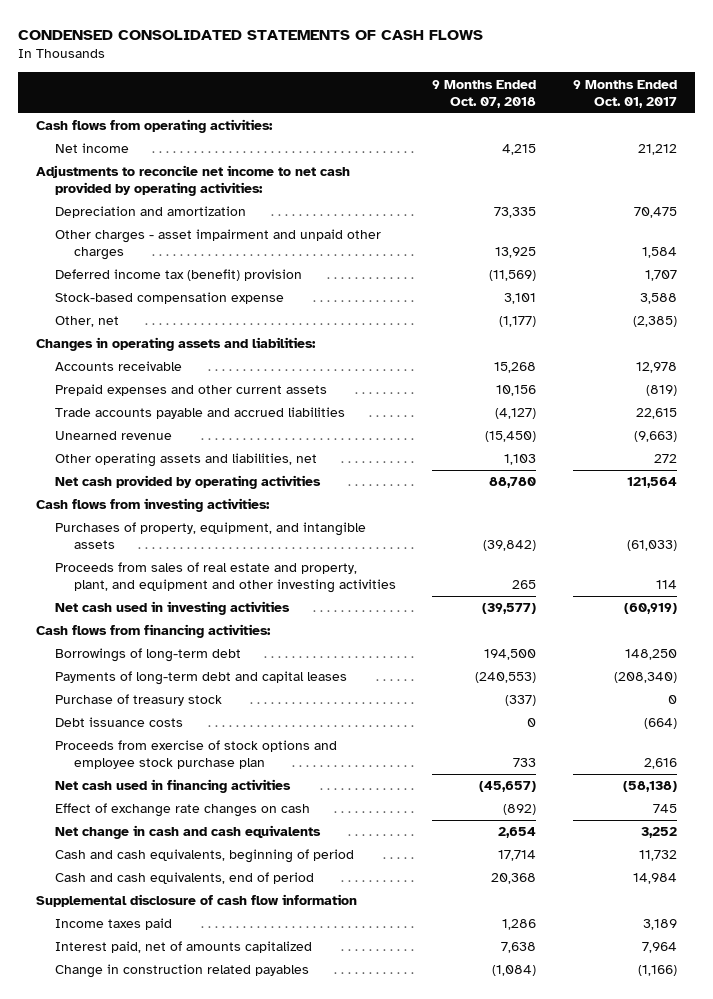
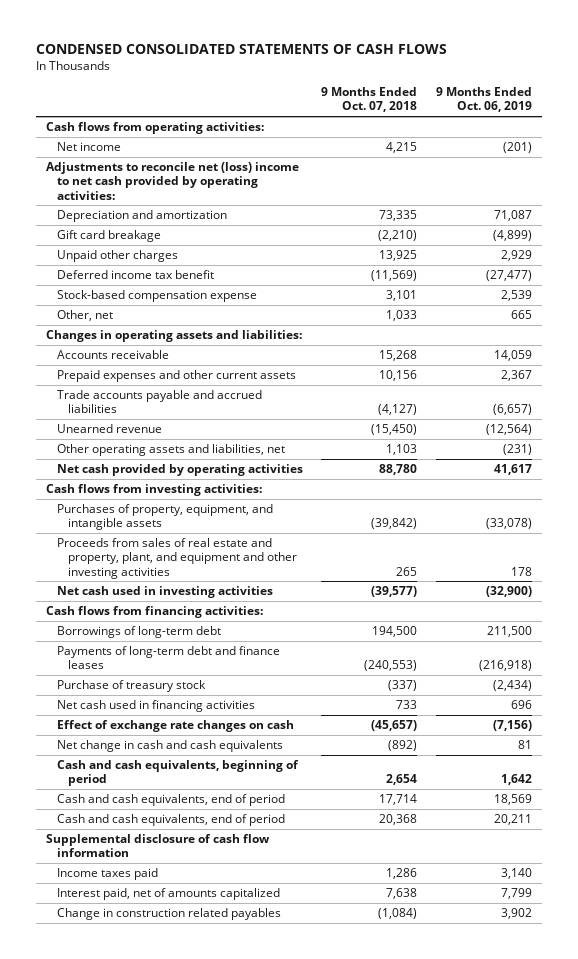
[572,79,677,108] 9 Months Ended Oct. 01, 2017 -> none
none -> [436,87,533,113] 9 Months Ended Oct. 06, 2019
[36,165,351,197] Adjustments to reconcile net income to net cash provided by operating activities: -> [45,162,299,200] Adjustments to reconcile net (loss) income to net cash provided by operating activities:
none -> [56,230,161,243] Gift card breakage
[55,229,382,261] Other charges - asset impairment and unpaid other charges -> [56,250,178,263] Unpaid other charges
[55,269,303,282] Deferred income tax (benefit) provision -> [56,270,214,280] Deferred income tax benefit
[499,316,537,328] (1,177) -> [386,310,418,322] 1,033
[55,671,348,686] Payments of long-term debt and capital leases -> [56,646,280,670] Payments of long-term debt and finance leases
[55,717,184,728] Debt issuance costs -> none
[55,803,311,818] Effect of exchange rate changes on cash -> none
[55,740,338,770] Proceeds from exercise of stock options and employee stock purchase plan -> [56,700,255,713] Net cash used in financing activities
[55,779,292,794] Net cash used in financing activities -> [56,720,294,733] Effect of exchange rate changes on cash
[498,827,537,839] 2,654 -> [388,740,418,752] (892)
[498,850,537,862] 17,714 -> [386,774,418,786] 2,654
none -> [56,794,285,807] Cash and cash equivalents, end of period

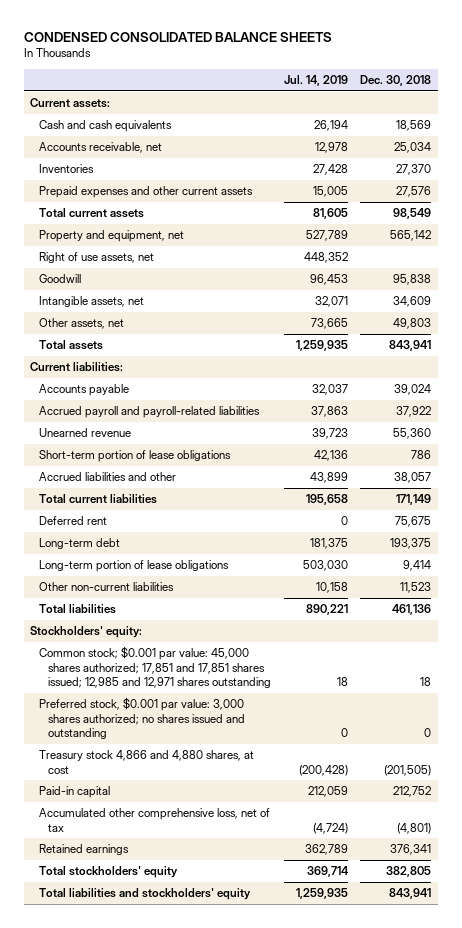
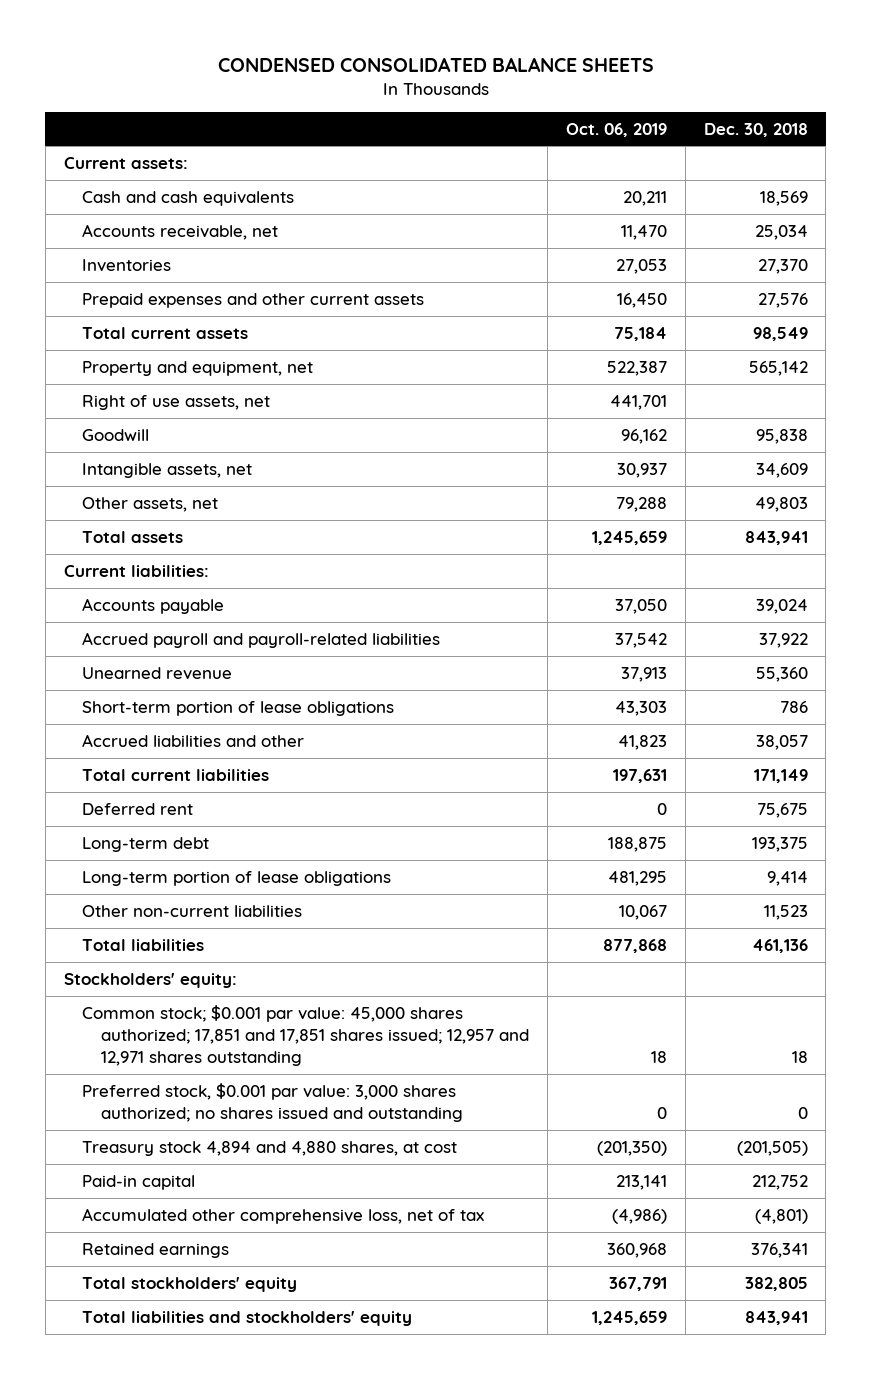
[283,75,348,87] Jul. 14, 2019 -> none
none -> [565,122,667,137] Oct. 06, 2019
[39,646,272,688] Common stock; $0.001 par value: 45,000 shares authorized; 17,851 and 17,851 shares issued; 12,985 and 12,971 shares outstanding -> [82,1005,530,1066] Common stock; $0.001 par value: 45,000 shares authorized; 17,851 and 17,851 shares issued; 12,957 and 12,971 shares outstanding
[39,750,255,774] Treasury stock 4,866 and 4,880 shares, at cost -> [82,1141,458,1157] Treasury stock 4,894 and 4,880 shares, at cost

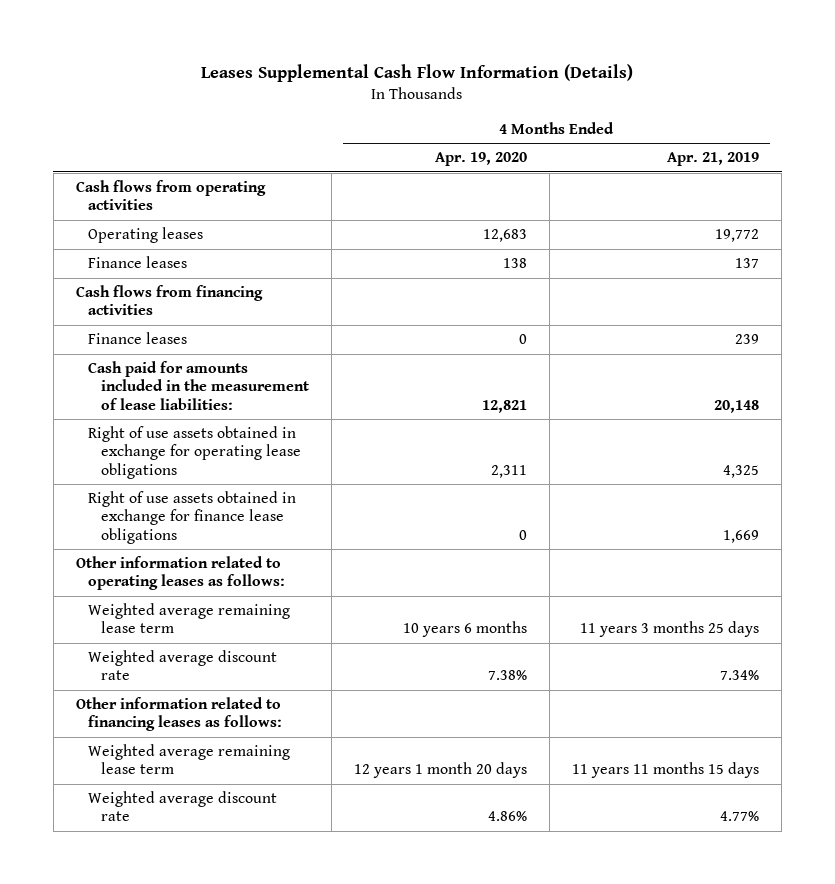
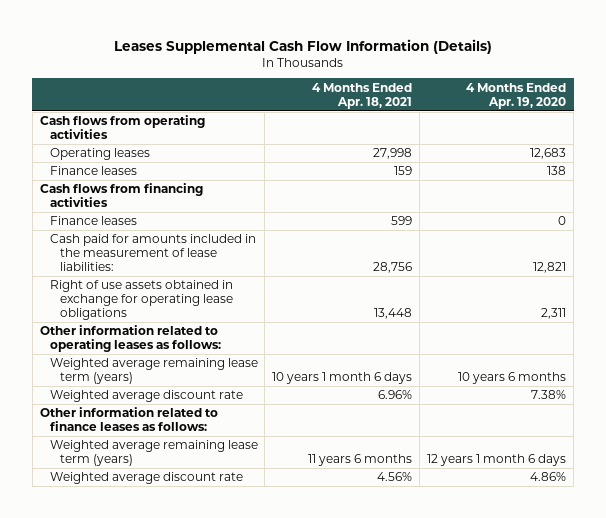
[667,152,760,167] Apr. 21, 2019 -> none
none -> [312,82,413,109] 4 Months Ended Apr. 18, 2021
[88,491,297,544] Right of use assets obtained in exchange for finance lease obligations -> none
[88,603,291,634] Weighted average remaining lease term -> [49,358,258,385] Weighted average remaining lease term (years)
[75,697,283,732] Other information related to financing leases as follows: -> [39,407,218,432] Other information related to finance leases as follows:
[88,744,291,775] Weighted average remaining lease term -> [49,440,258,467] Weighted average remaining lease term (years)
[353,762,527,779] 12 years 1 month 20 days -> [427,454,567,467] 12 years 1 month 6 days

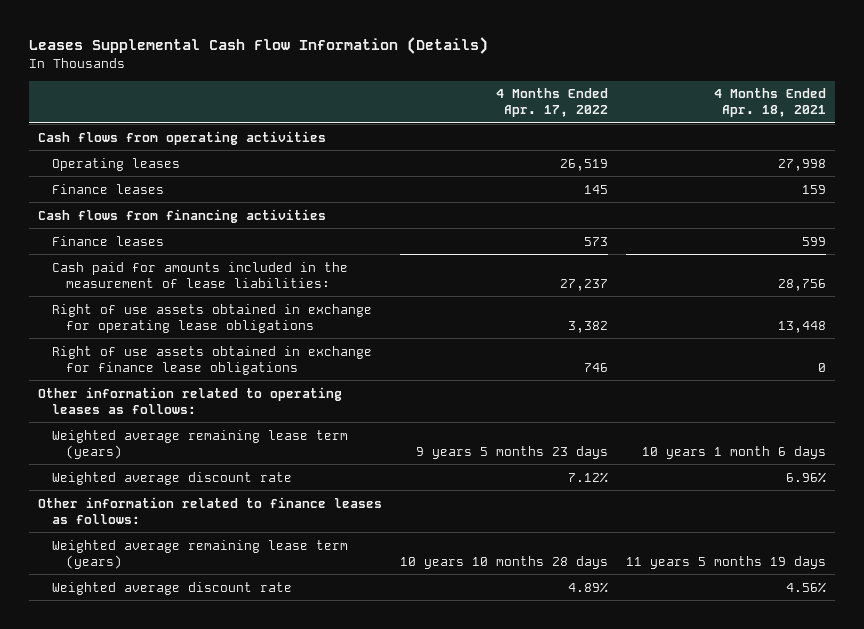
[466,82,567,109] 4 Months Ended Apr. 19, 2020 -> none
none -> [496,88,609,118] 4 Months Ended Apr. 17, 2022
none -> [52,345,373,375] Right of use assets obtained in exchange for finance lease obligations
[308,454,413,467] 11 years 6 months -> [626,555,827,569] 11 years 5 months 19 days

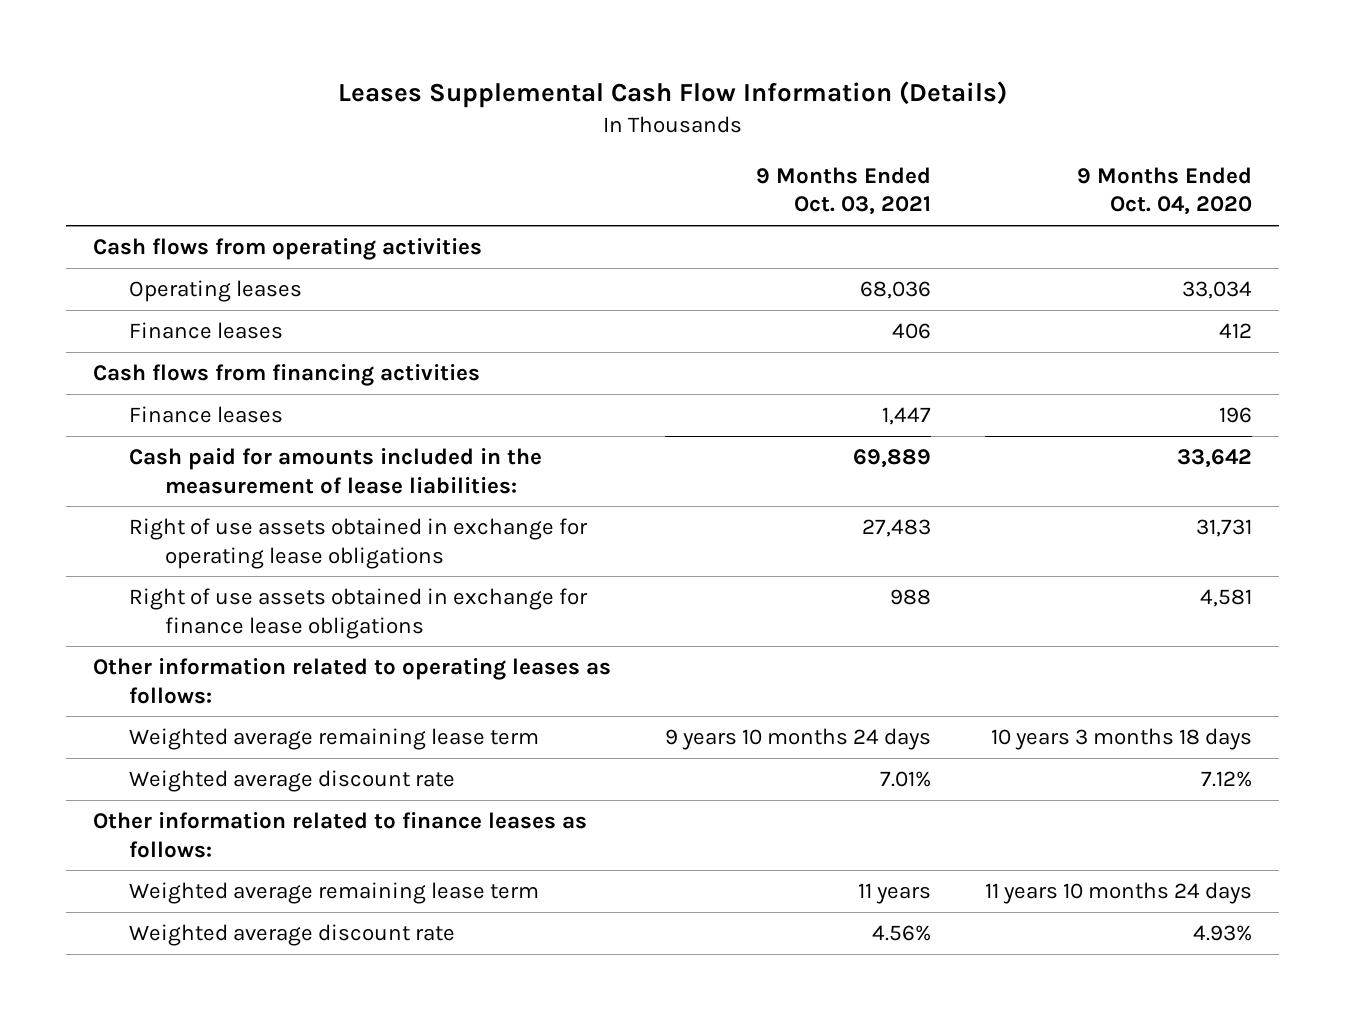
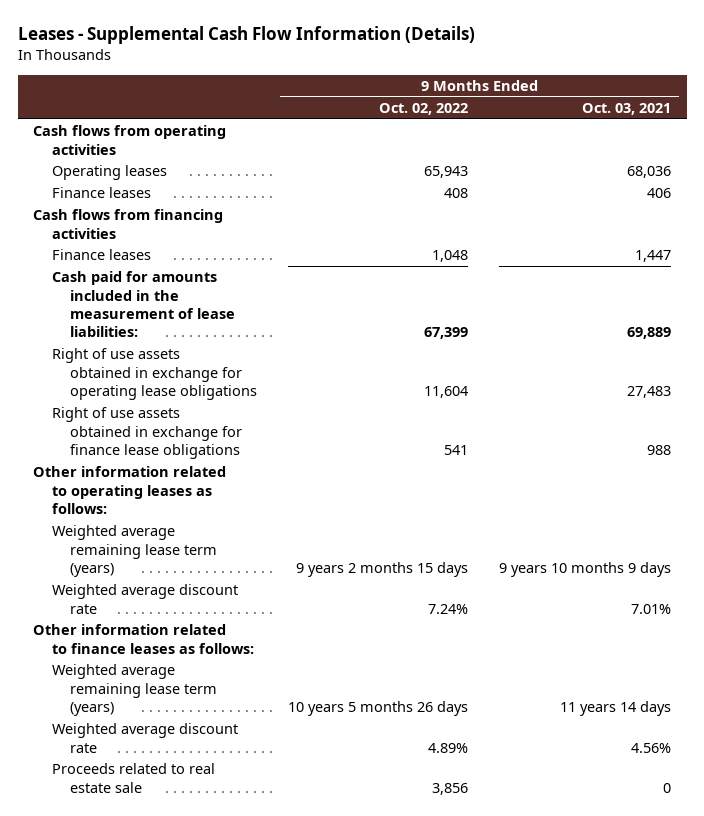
[337,81,1007,109] Leases Supplemental Cash Flow Information (Details) -> [17,26,475,45] Leases - Supplemental Cash Flow Information (Details)
[1077,166,1253,216] 9 Months Ended Oct. 04, 2020 -> none
none -> [379,102,469,115] Oct. 02, 2022
[128,728,539,751] Weighted average remaining lease term -> [51,525,218,577] Weighted average remaining lease term (years)
[665,728,932,751] 9 years 10 months 24 days -> [499,561,672,577] 9 years 10 months 9 days
[128,882,539,905] Weighted average remaining lease term -> [51,664,218,716] Weighted average remaining lease term (years)
[858,883,932,905] 11 years -> [560,700,672,716] 11 years 14 days
none -> [51,763,215,793] Proceeds related to real estate sale

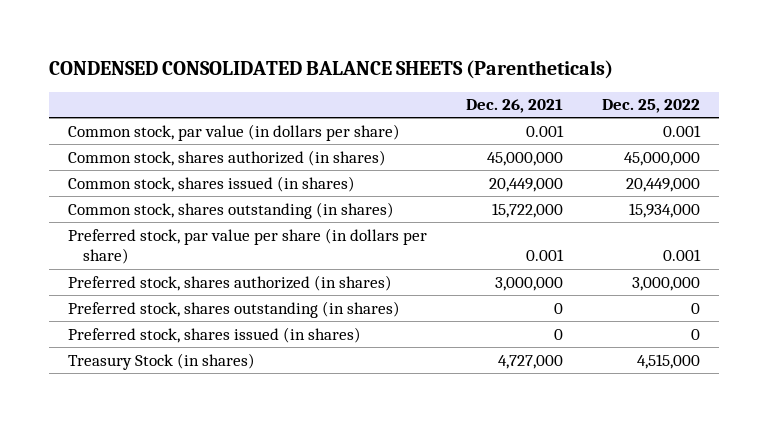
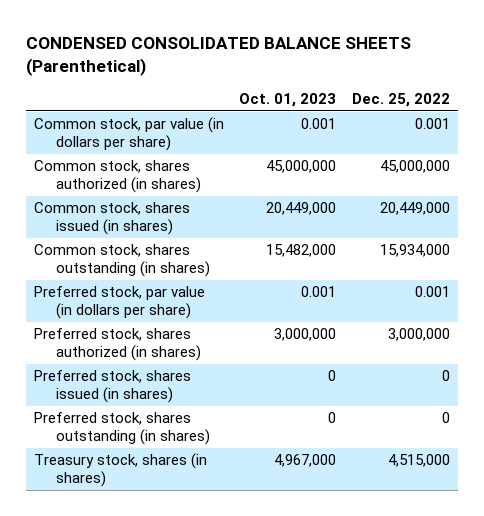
[48,59,613,79] CONDENSED CONSOLIDATED BALANCE SHEETS (Parentheticals) -> [25,36,411,77] CONDENSED CONSOLIDATED BALANCE SHEETS (Parenthetical)
[466,99,564,114] Dec. 26, 2021 -> none
none -> [239,93,337,108] Oct. 01, 2023
[68,227,428,265] Preferred stock, par value per share (in dollars per share) -> [33,285,205,320] Preferred stock, par value (in dollars per share)
[68,300,401,318] Preferred stock, shares outstanding (in shares) -> [33,411,211,446] Preferred stock, shares outstanding (in shares)
[68,352,256,370] Treasury Stock (in shares) -> [33,452,207,488] Treasury stock, shares (in shares)

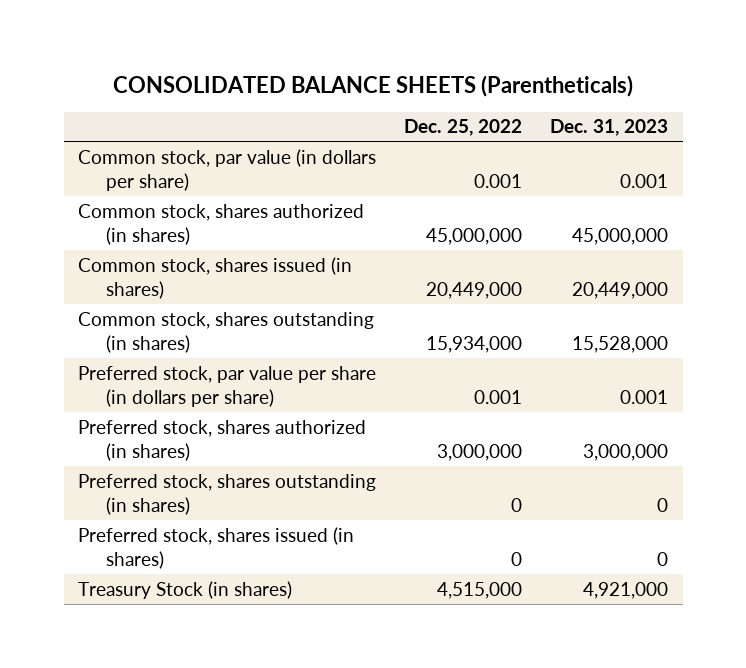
[25,36,411,77] CONDENSED CONSOLIDATED BALANCE SHEETS (Parenthetical) -> [113,75,634,98] CONSOLIDATED BALANCE SHEETS (Parentheticals)
[239,93,337,108] Oct. 01, 2023 -> none
none -> [550,119,669,137] Dec. 31, 2023
[33,285,205,320] Preferred stock, par value (in dollars per share) -> [78,365,377,407] Preferred stock, par value per share (in dollars per share)
[33,369,191,404] Preferred stock, shares issued (in shares) -> [78,526,355,569] Preferred stock, shares issued (in shares)
[33,452,207,488] Treasury stock, shares (in shares) -> [78,580,293,599] Treasury Stock (in shares)

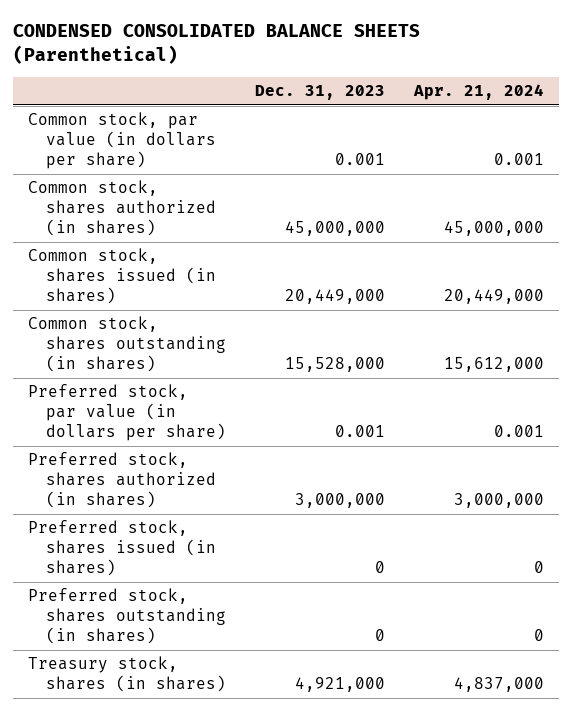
[113,75,634,98] CONSOLIDATED BALANCE SHEETS (Parentheticals) -> [13,24,421,65] CONDENSED CONSOLIDATED BALANCE SHEETS (Parenthetical)
[404,119,523,137] Dec. 25, 2022 -> none
none -> [412,83,544,100] Apr. 21, 2024
[78,365,377,407] Preferred stock, par value per share (in dollars per share) -> [27,384,226,442] Preferred stock, par value (in dollars per share)
[78,473,377,515] Preferred stock, shares outstanding (in shares) -> [27,588,226,645] Preferred stock, shares outstanding (in shares)
[78,580,293,599] Treasury Stock (in shares) -> [27,656,226,693] Treasury stock, shares (in shares)

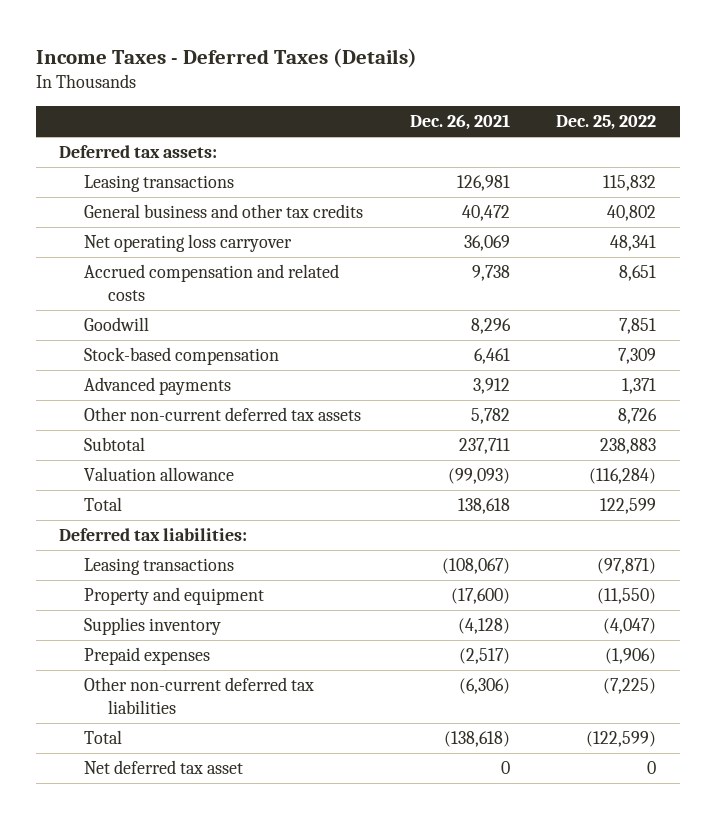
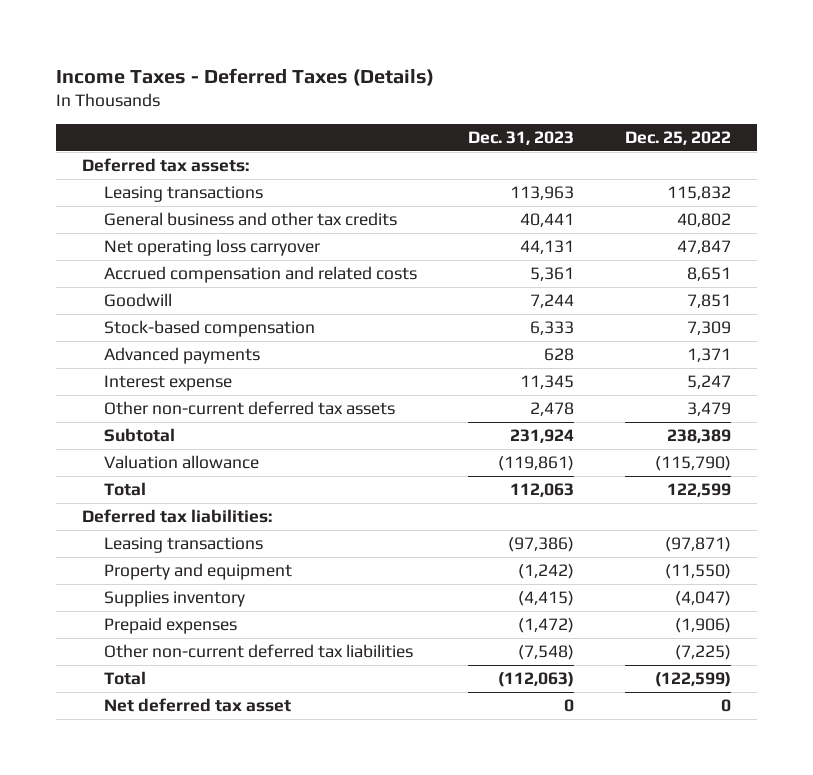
[409,114,510,131] Dec. 26, 2021 -> none
none -> [468,130,575,145] Dec. 31, 2023
[610,235,657,252] 48,341 -> [677,240,732,255] 47,847
none -> [104,375,233,392] Interest expense
[618,408,658,425] 8,726 -> [687,402,732,417] 3,479
[600,438,657,455] 238,883 -> [667,429,732,444] 238,389
[589,468,657,485] (116,284) -> [655,456,732,472] (115,790)

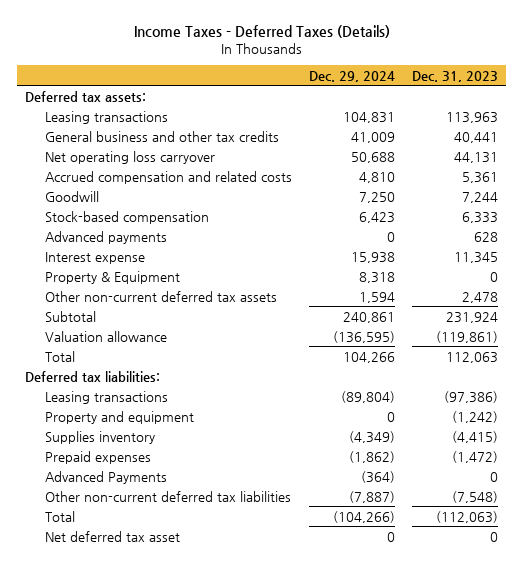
[625,130,732,145] Dec. 25, 2022 -> none
none -> [308,70,395,82] Dec. 29, 2024
none -> [44,270,180,284] Property & Equipment
none -> [44,470,167,484] Advanced Payments

